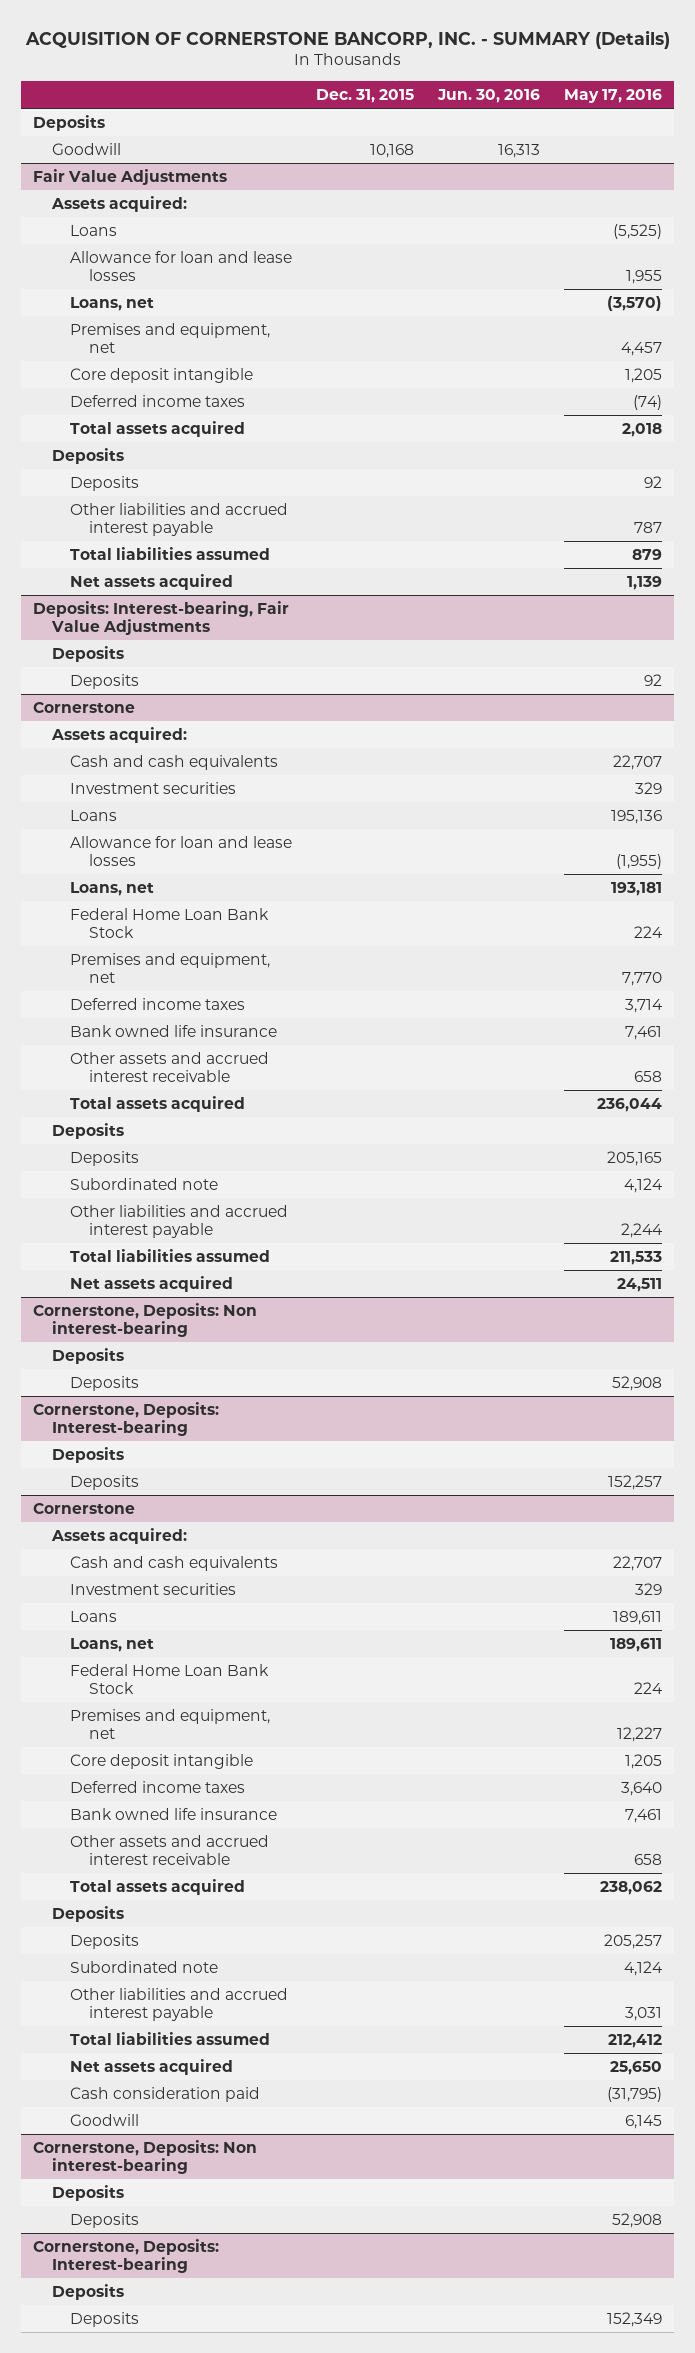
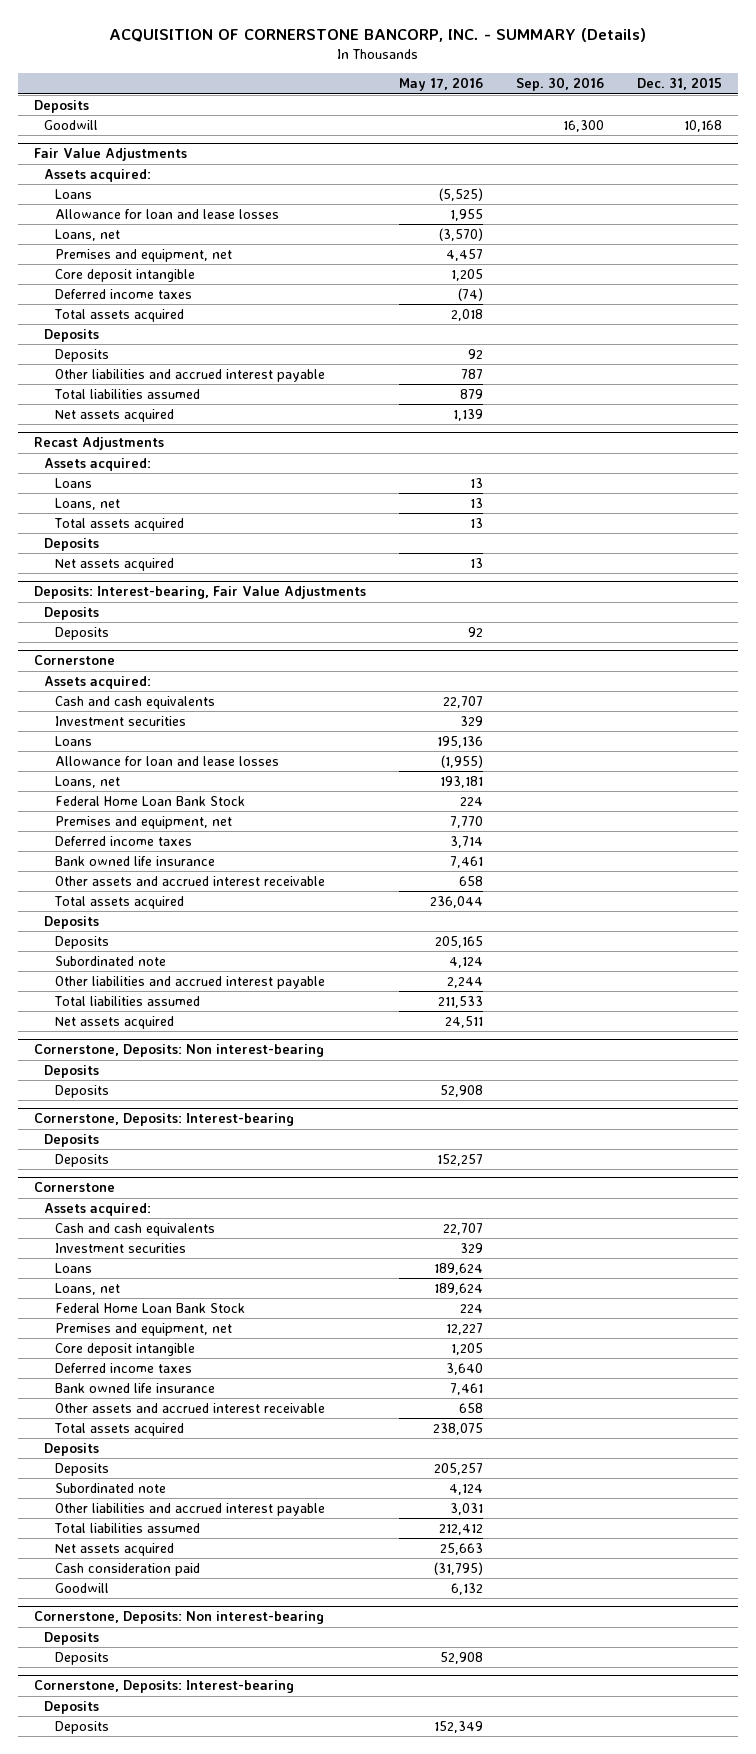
[437,88,541,103] Jun. 30, 2016 -> none
none -> [515,77,604,92] Sep. 30, 2016
none -> [34,437,165,451] Recast Adjustments
none -> [44,457,152,471] Assets acquired:
none -> [54,477,92,488] Loans
none -> [54,497,120,510] Loans, net
none -> [53,517,184,531] Total assets acquired
none -> [44,537,100,551] Deposits
none -> [54,557,174,571] Net assets acquired
[613,1611,663,1626] 189,611 -> [434,1262,484,1275] 189,624
[610,1638,663,1653] 189,611 -> [434,1282,484,1295] 189,624
[600,1881,663,1896] 238,062 -> [433,1422,484,1435] 238,075
[610,2061,663,2076] 25,650 -> [440,1542,484,1555] 25,663
[625,2115,663,2130] 6,145 -> [451,1582,484,1595] 6,132

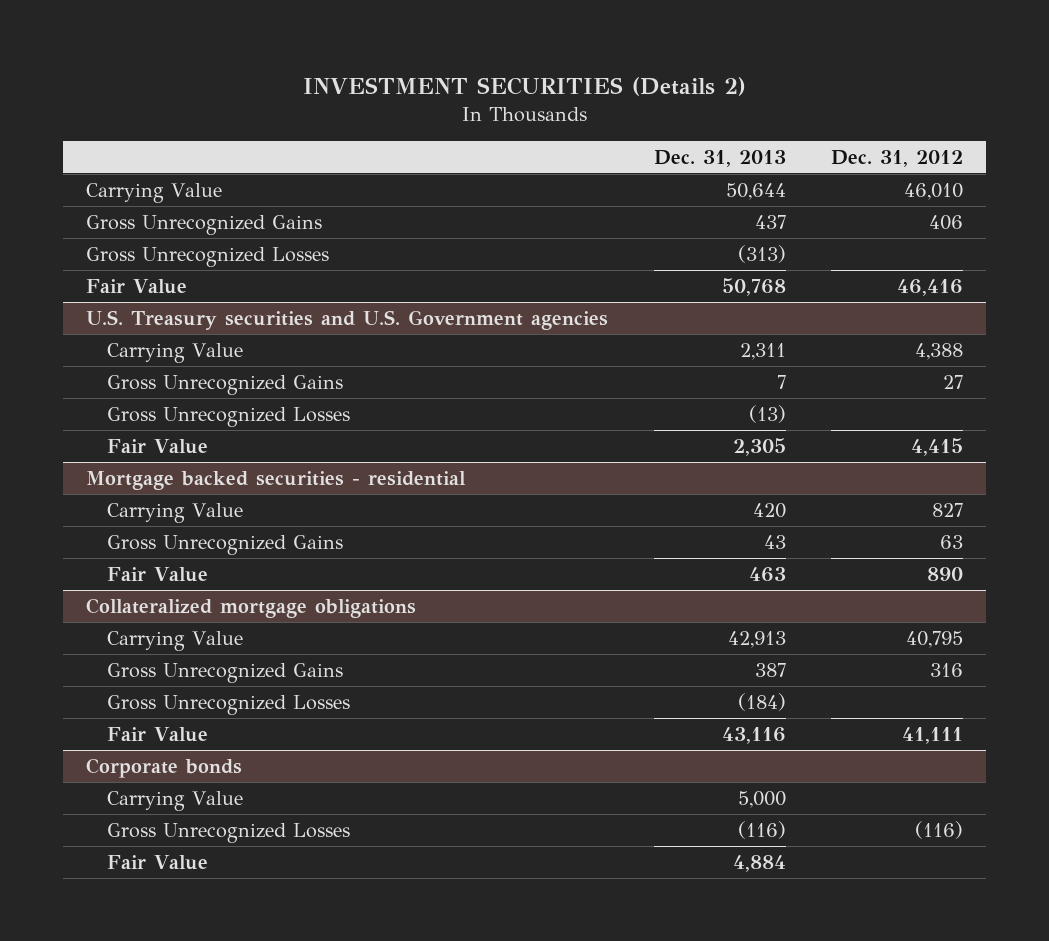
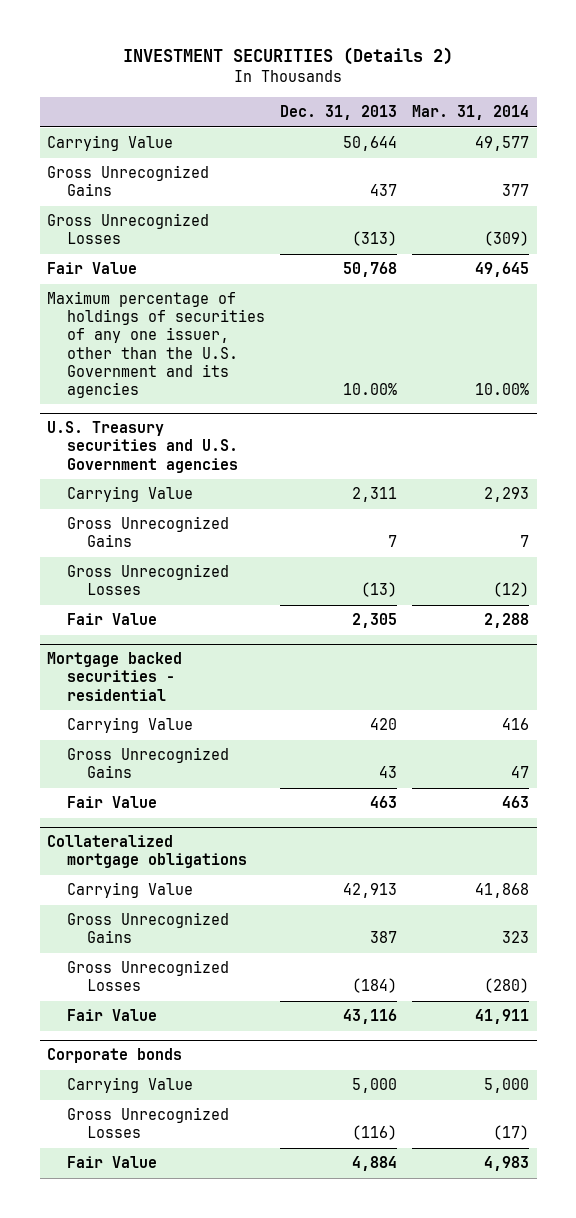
[831,150,964,168] Dec. 31, 2012 -> none
none -> [412,105,530,121] Mar. 31, 2014
none -> [47,291,266,398] Maximum percentage of holdings of securities of any one issuer, other than the U.S. Government and its agencies

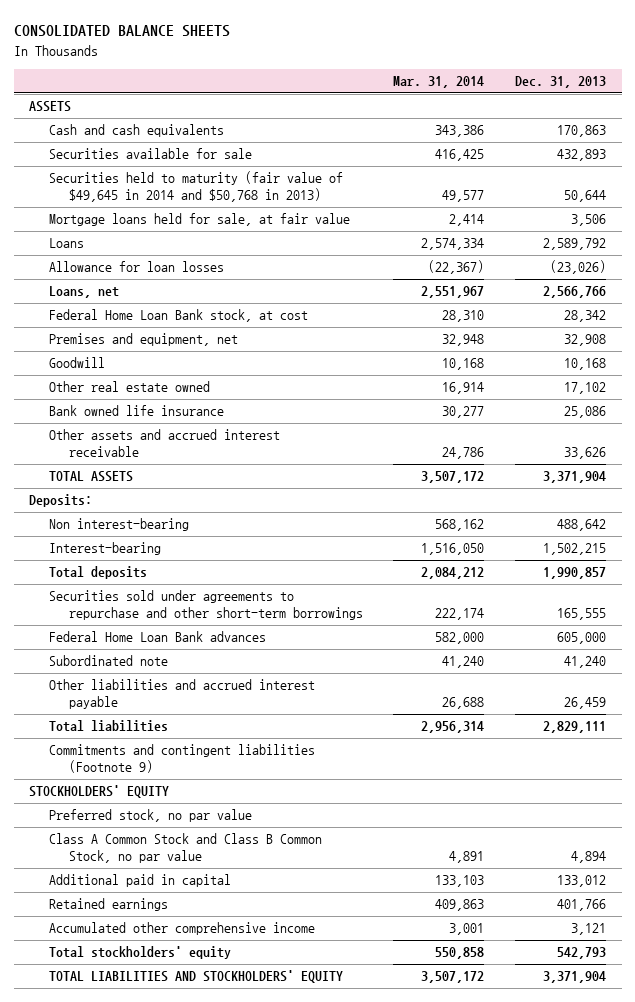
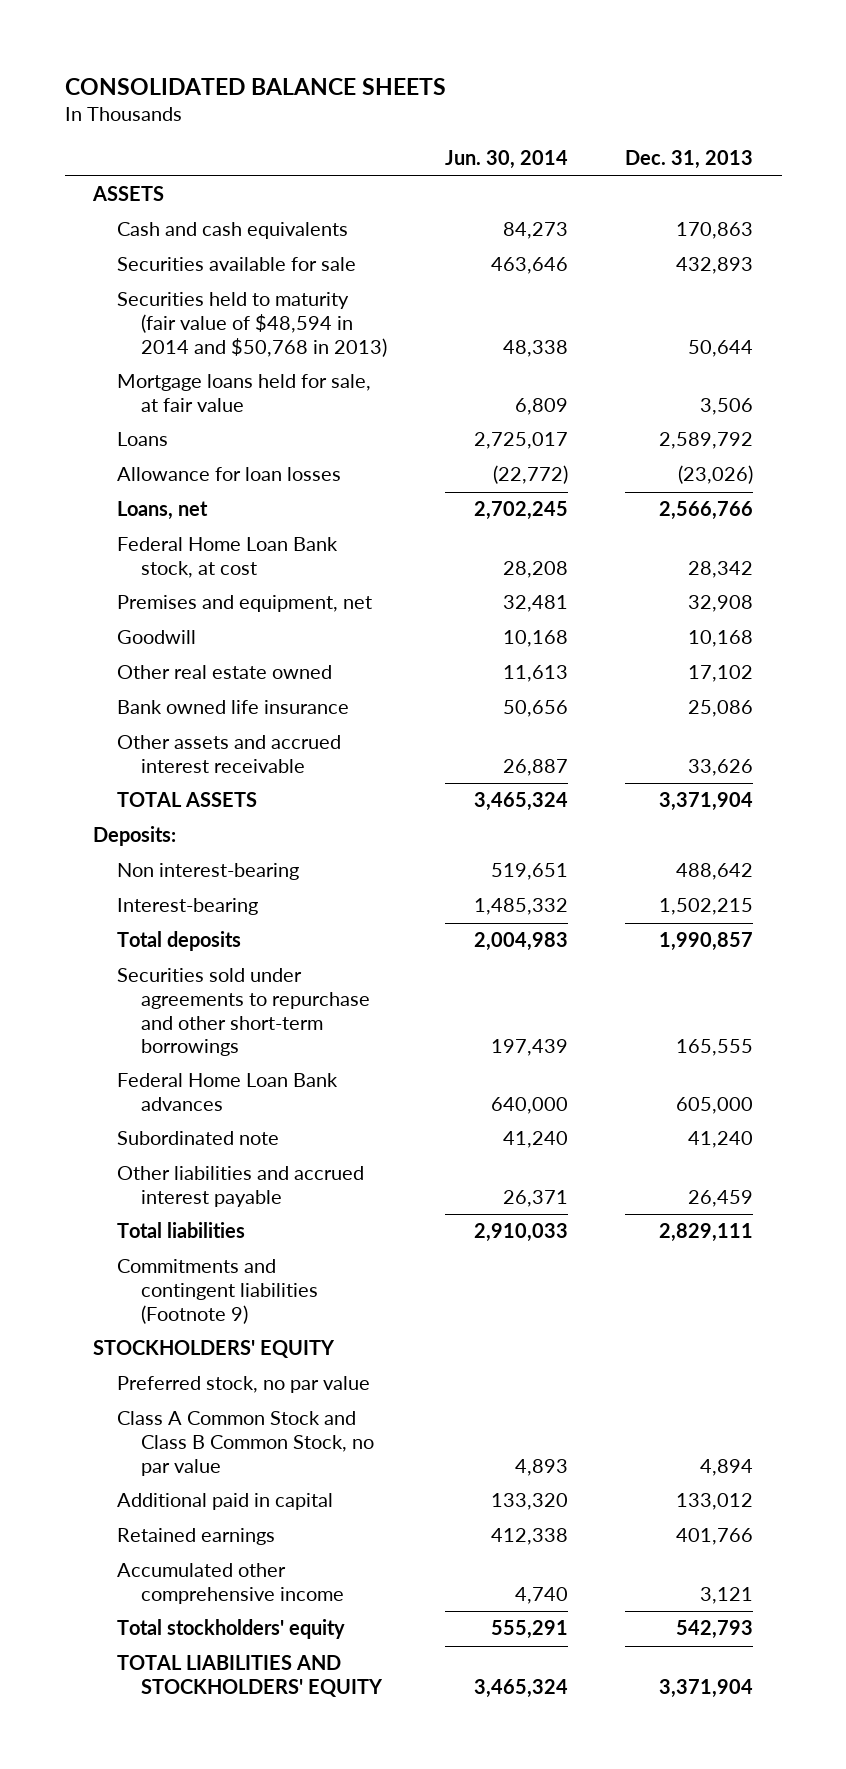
[393,76,485,89] Mar. 31, 2014 -> none
none -> [444,150,568,170] Jun. 30, 2014
[48,171,343,203] Securities held to maturity (fair value of $49,645 in 2014 and $50,768 in 2013) -> [117,292,388,357] Securities held to maturity (fair value of $48,594 in 2014 and $50,768 in 2013)

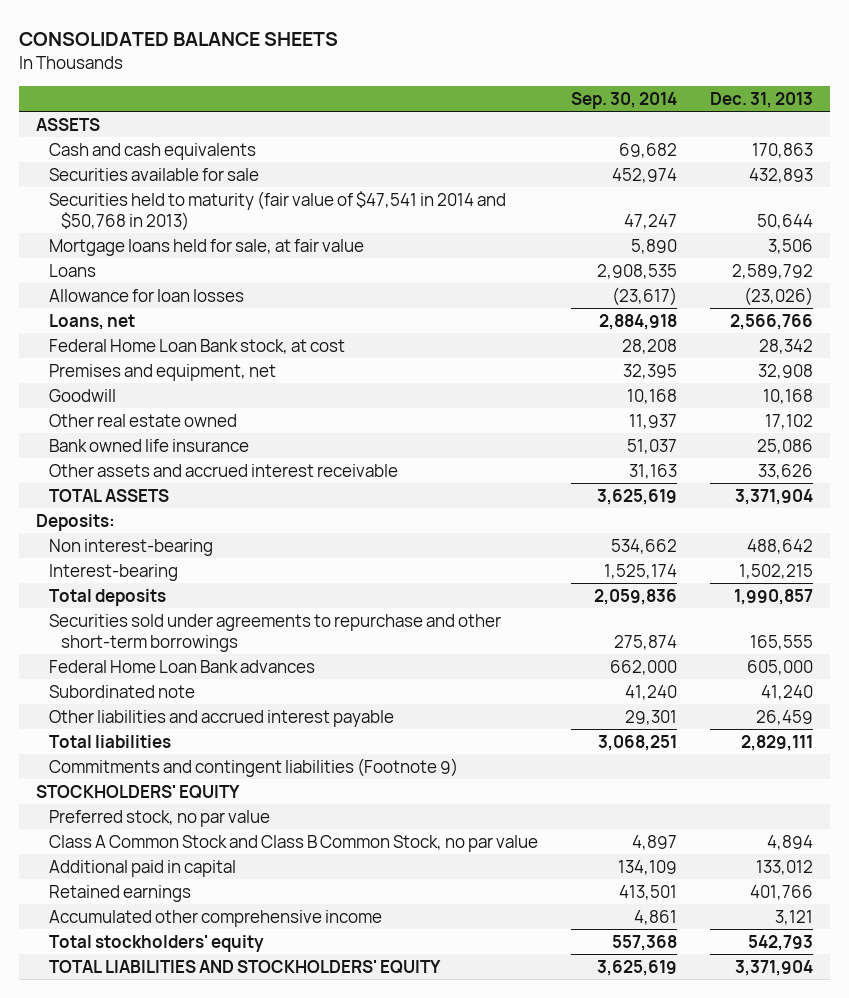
[444,150,568,170] Jun. 30, 2014 -> none
none -> [571,91,678,109] Sep. 30, 2014
[117,292,388,357] Securities held to maturity (fair value of $48,594 in 2014 and $50,768 in 2013) -> [48,190,506,231] Securities held to maturity (fair value of $47,541 in 2014 and $50,768 in 2013)

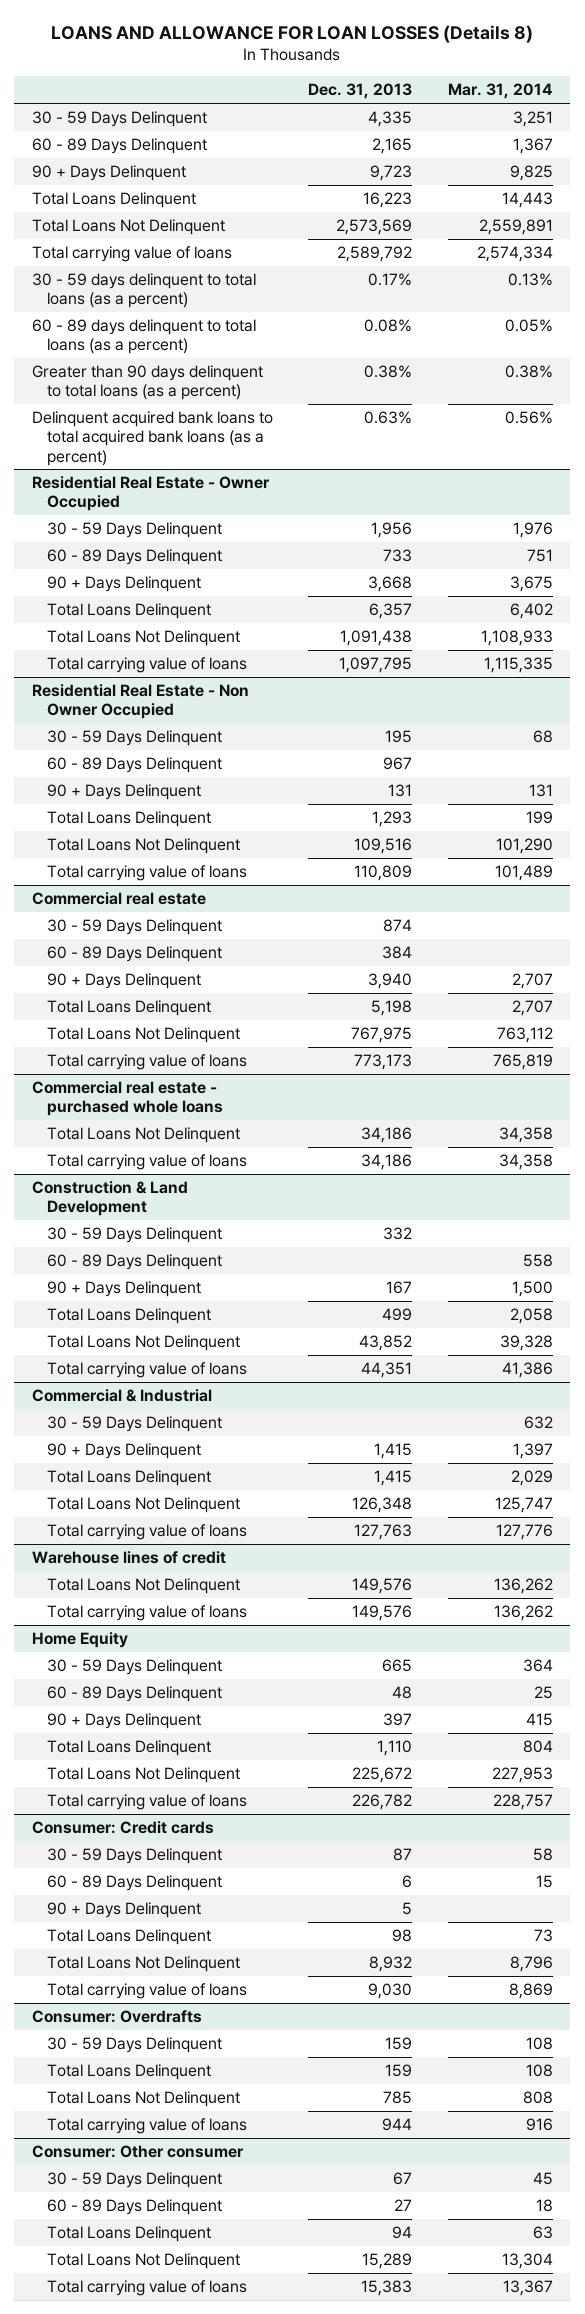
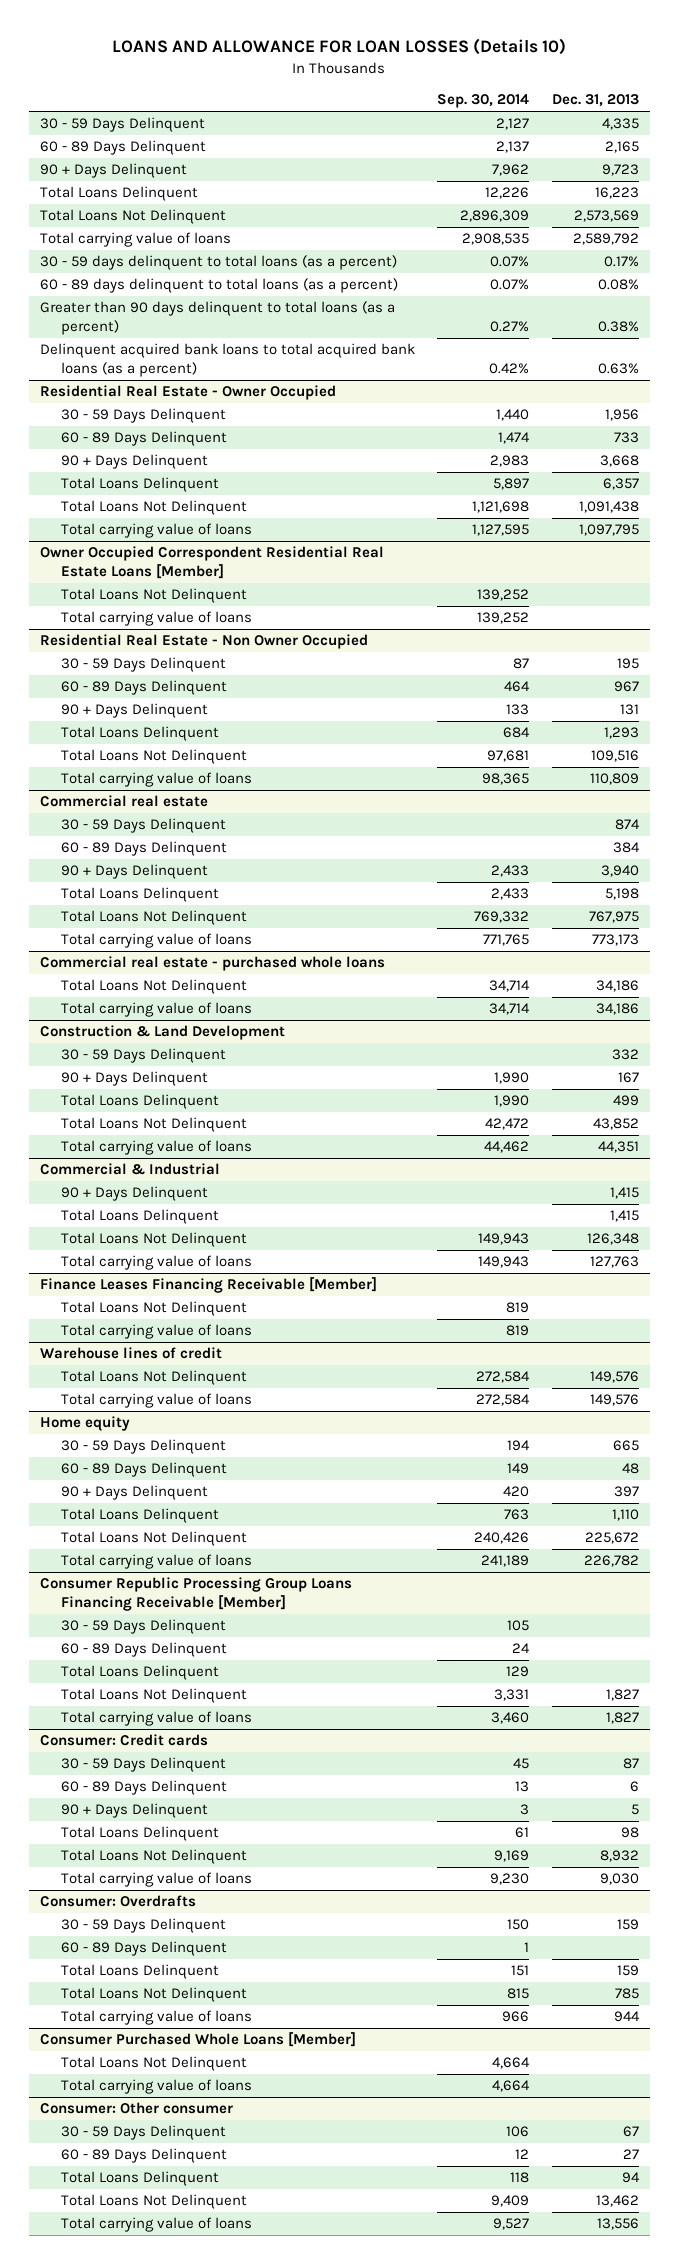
[51,25,534,44] LOANS AND ALLOWANCE FOR LOAN LOSSES (Details 8) -> [112,38,567,56] LOANS AND ALLOWANCE FOR LOAN LOSSES (Details 10)
[447,83,553,100] Mar. 31, 2014 -> none
none -> [437,94,530,109] Sep. 30, 2014
none -> [40,546,385,579] Owner Occupied Correspondent Residential Real Estate Loans [Member]
none -> [60,588,247,604] Total Loans Not Delinquent
none -> [60,611,252,627] Total carrying value of loans
[47,1254,223,1271] 60 - 89 Days Delinquent -> none
[47,1416,223,1433] 30 - 59 Days Delinquent -> none
none -> [40,1277,378,1294] Finance Leases Financing Receivable [Member]
none -> [60,1301,247,1317] Total Loans Not Delinquent
none -> [60,1324,252,1340] Total carrying value of loans
[32,1632,129,1649] Home Equity -> [40,1416,131,1432] Home equity
none -> [40,1577,353,1611] Consumer Republic Processing Group Loans Financing Receivable [Member]
none -> [60,1619,226,1635] 30 - 59 Days Delinquent
none -> [60,1642,227,1658] 60 - 89 Days Delinquent
none -> [60,1665,219,1681] Total Loans Delinquent
none -> [60,1688,247,1704] Total Loans Not Delinquent
none -> [60,1711,252,1727] Total carrying value of loans
none -> [60,1941,227,1957] 60 - 89 Days Delinquent
none -> [40,2032,357,2048] Consumer Purchased Whole Loans [Member]
none -> [60,2056,247,2072] Total Loans Not Delinquent
none -> [60,2079,252,2095] Total carrying value of loans
[362,2253,413,2270] 15,289 -> [595,2195,639,2208] 13,462
[361,2280,413,2297] 15,383 -> [596,2218,639,2231] 13,556

